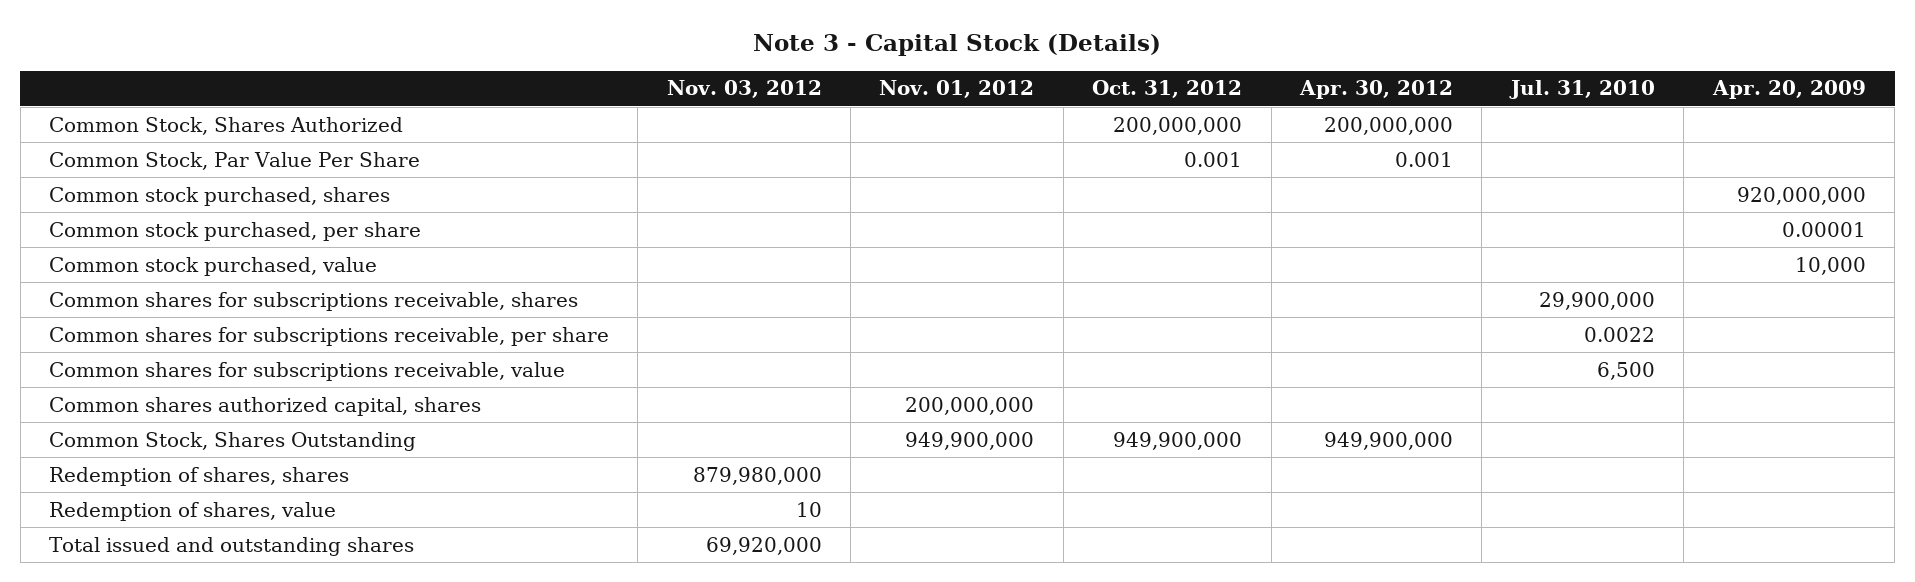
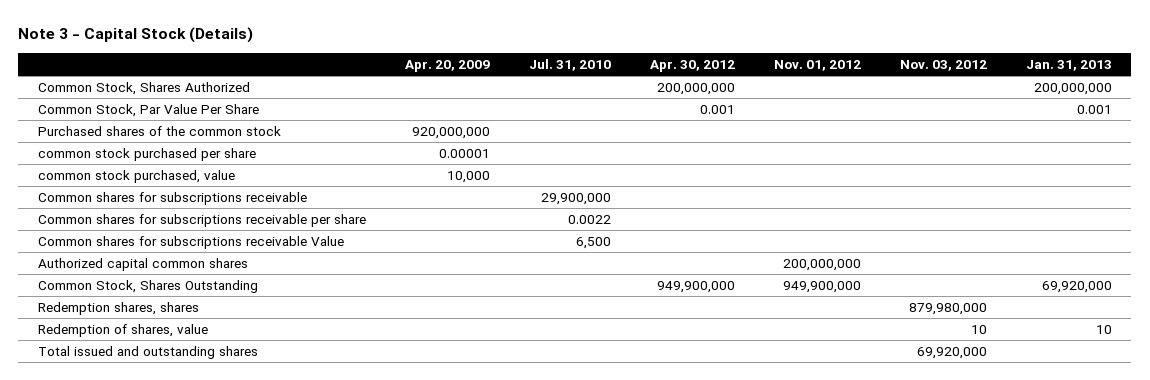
[1092,80,1243,99] Oct. 31, 2012 -> none
none -> [1025,60,1112,72] Jan. 31, 2013
[48,186,390,206] Common stock purchased, shares -> [37,126,281,137] Purchased shares of the common stock
[48,221,421,241] Common stock purchased, per share -> [37,148,256,162] common stock purchased per share
[48,256,377,276] Common stock purchased, value -> [37,170,235,184] common stock purchased, value
[48,291,578,311] Common shares for subscriptions receivable, shares -> [37,192,307,206] Common shares for subscriptions receivable
[48,326,609,346] Common shares for subscriptions receivable, per share -> [37,214,366,228] Common shares for subscriptions receivable per share
[48,361,565,381] Common shares for subscriptions receivable, value -> [37,236,344,250] Common shares for subscriptions receivable Value
[48,396,481,416] Common shares authorized capital, shares -> [37,258,248,272] Authorized capital common shares
[48,466,349,486] Redemption of shares, shares -> [37,302,199,316] Redemption shares, shares

